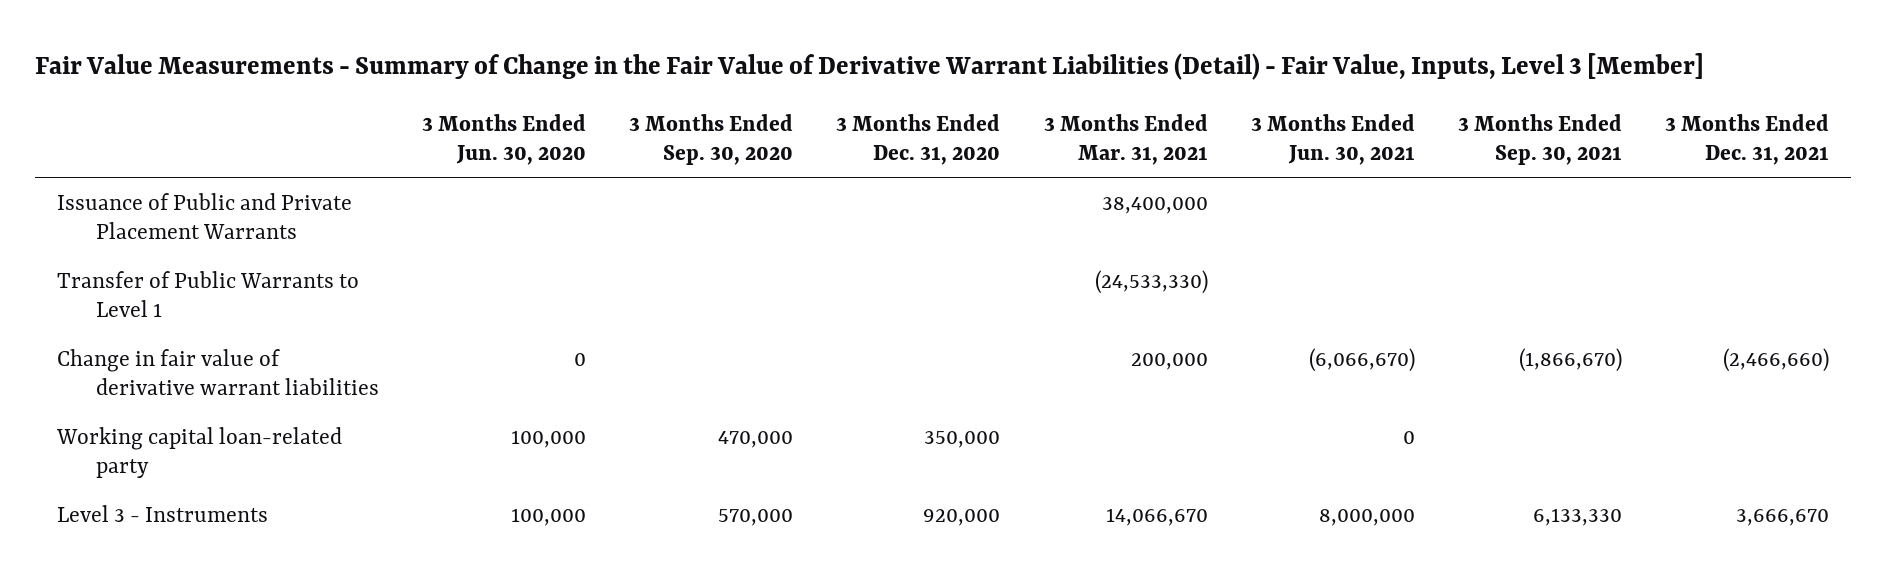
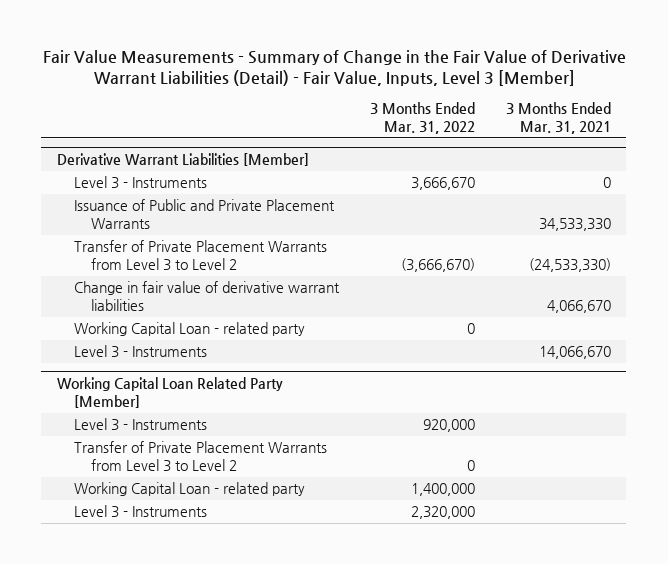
[422,113,587,166] 3 Months Ended Jun. 30, 2020 -> none
[629,113,794,166] 3 Months Ended Sep. 30, 2020 -> none
[836,113,1001,166] 3 Months Ended Dec. 31, 2020 -> none
[1250,113,1415,166] 3 Months Ended Jun. 30, 2021 -> none
[1457,113,1622,166] 3 Months Ended Sep. 30, 2021 -> none
[1664,113,1829,166] 3 Months Ended Dec. 31, 2021 -> none
none -> [370,102,476,134] 3 Months Ended Mar. 31, 2022
none -> [56,153,309,167] Derivative Warrant Liabilities [Member]
none -> [74,176,208,190] Level 3 - Instruments
[1101,196,1208,214] 38,400,000 -> [539,217,612,231] 34,533,330
[56,270,359,318] Transfer of Public Warrants to Level 1 -> [74,240,328,271] Transfer of Private Placement Warrants from Level 3 to Level 2
[1130,352,1208,370] 200,000 -> [547,299,612,313] 4,066,670
[55,426,342,479] Working capital loan-related party -> [74,322,306,337] Working Capital Loan - related party
none -> [56,377,283,408] Working Capital Loan Related Party [Member]
none -> [74,418,208,432] Level 3 - Instruments
none -> [74,441,328,472] Transfer of Private Placement Warrants from Level 3 to Level 2
none -> [74,482,306,497] Working Capital Loan - related party
none -> [74,505,208,519] Level 3 - Instruments

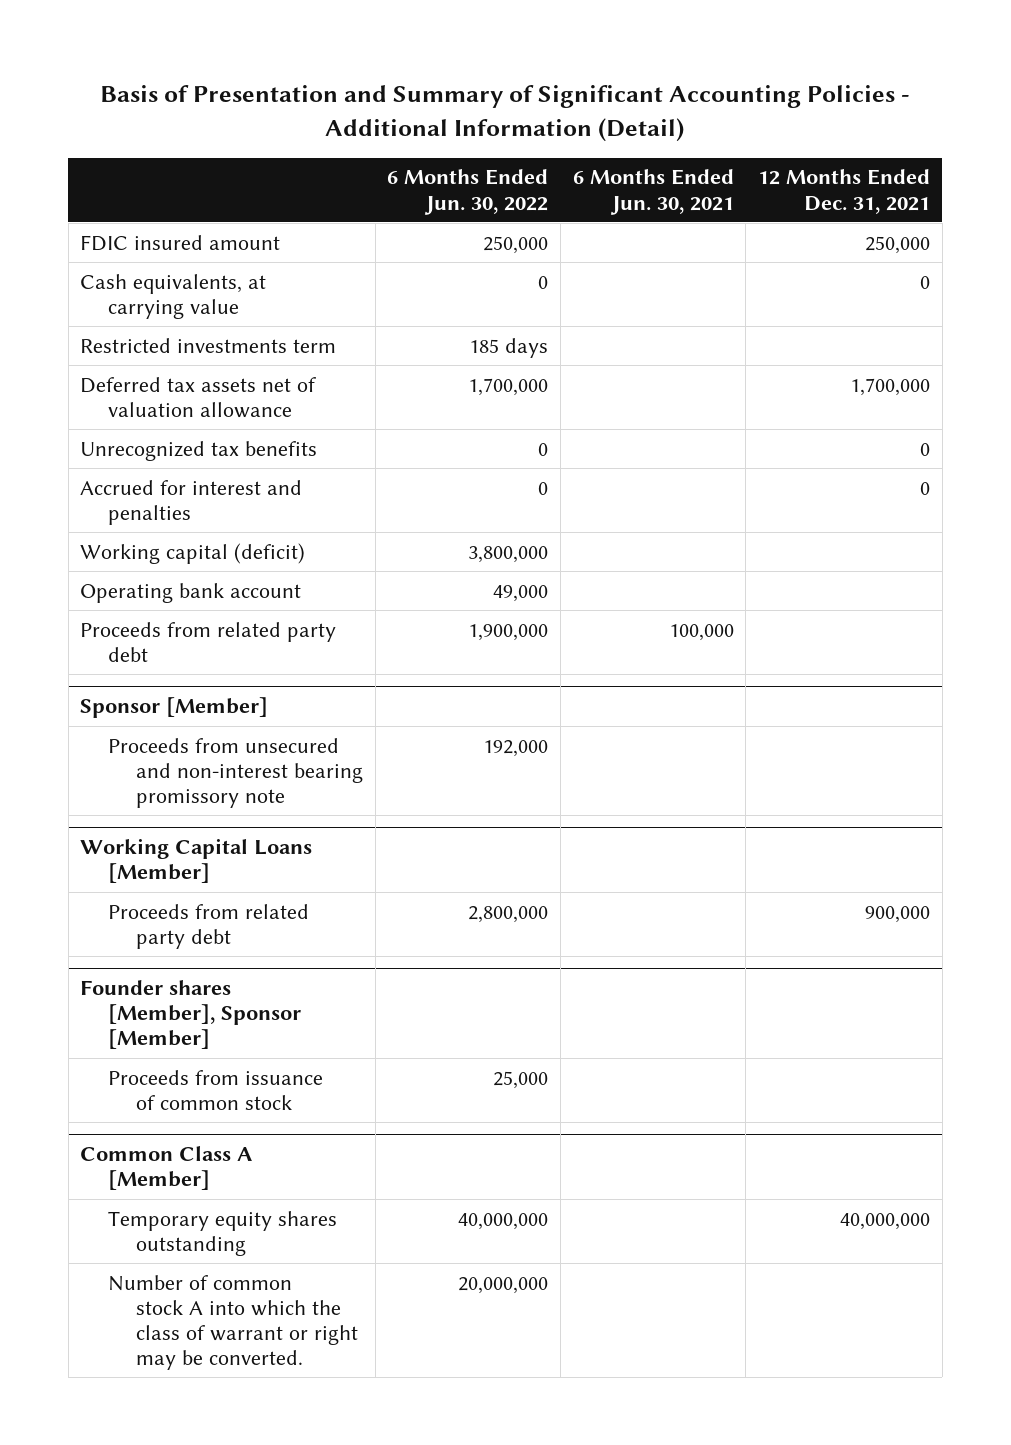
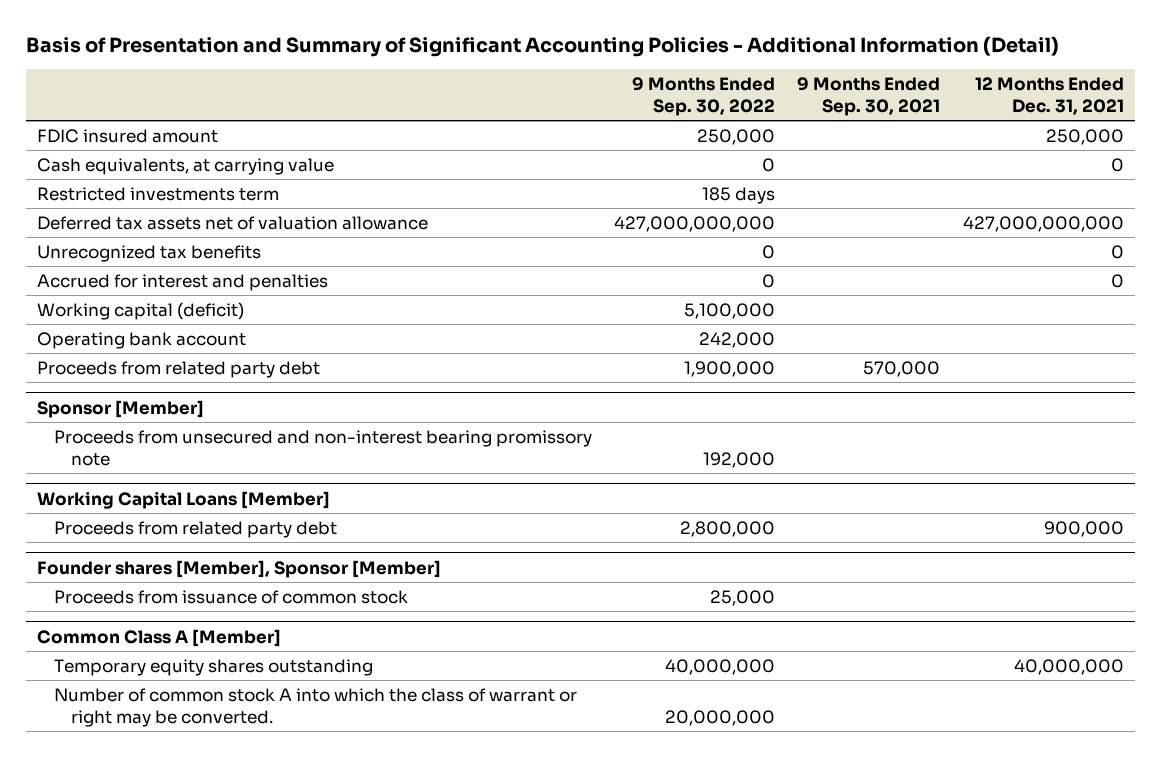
[387,169,549,215] 6 Months Ended Jun. 30, 2022 -> none
[572,169,734,215] 6 Months Ended Jun. 30, 2021 -> none
none -> [632,76,776,116] 9 Months Ended Sep. 30, 2022
none -> [797,76,941,116] 9 Months Ended Sep. 30, 2021
[850,377,931,396] 1,700,000 -> [962,215,1124,232] 427,000,000,000

